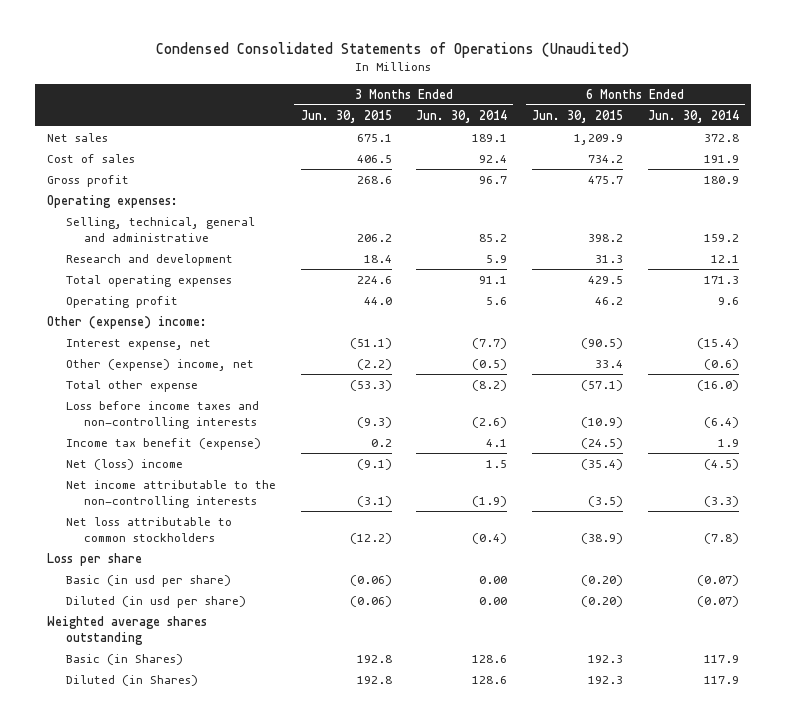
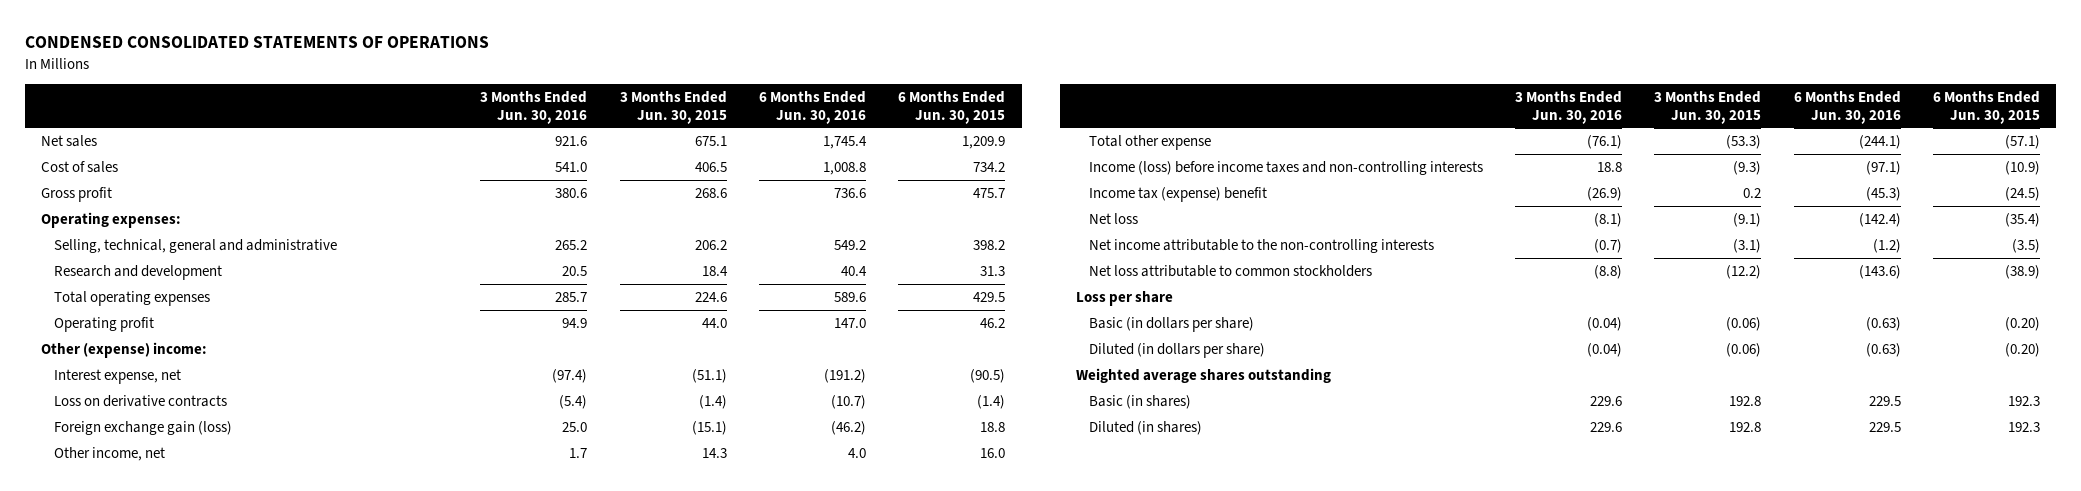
[156,42,630,59] Condensed Consolidated Statements of Operations (Unaudited) -> [24,36,489,49] CONDENSED CONSOLIDATED STATEMENTS OF OPERATIONS
[416,109,508,123] Jun. 30, 2014 -> none
[647,109,739,123] Jun. 30, 2014 -> none
none -> [480,90,588,124] 3 Months Ended Jun. 30, 2016
none -> [758,90,866,124] 6 Months Ended Jun. 30, 2016
none -> [53,394,227,407] Loss on derivative contracts
none -> [53,420,232,435] Foreign exchange gain (loss)
[65,358,254,371] Other (expense) income, net -> [53,446,165,461] Other income, net
[356,358,392,370] (2.2) -> [701,447,727,458] 14.3
[594,359,623,368] 33.4 -> [980,447,1006,458] 16.0
[65,400,259,429] Loss before income taxes and non-controlling interests -> [1088,160,1483,175] Income (loss) before income taxes and non-controlling interests
[65,437,261,450] Income tax benefit (expense) -> [1088,186,1267,202] Income tax (expense) benefit
[65,458,183,470] Net (loss) income -> [1088,212,1138,224] Net loss
[65,574,231,587] Basic (in usd per share) -> [1088,316,1254,332] Basic (in dollars per share)
[65,595,246,608] Diluted (in usd per share) -> [1088,342,1265,358] Diluted (in dollars per share)
[65,653,183,665] Basic (in Shares) -> [1088,394,1191,409] Basic (in shares)
[65,674,198,686] Diluted (in Shares) -> [1088,420,1202,435] Diluted (in shares)

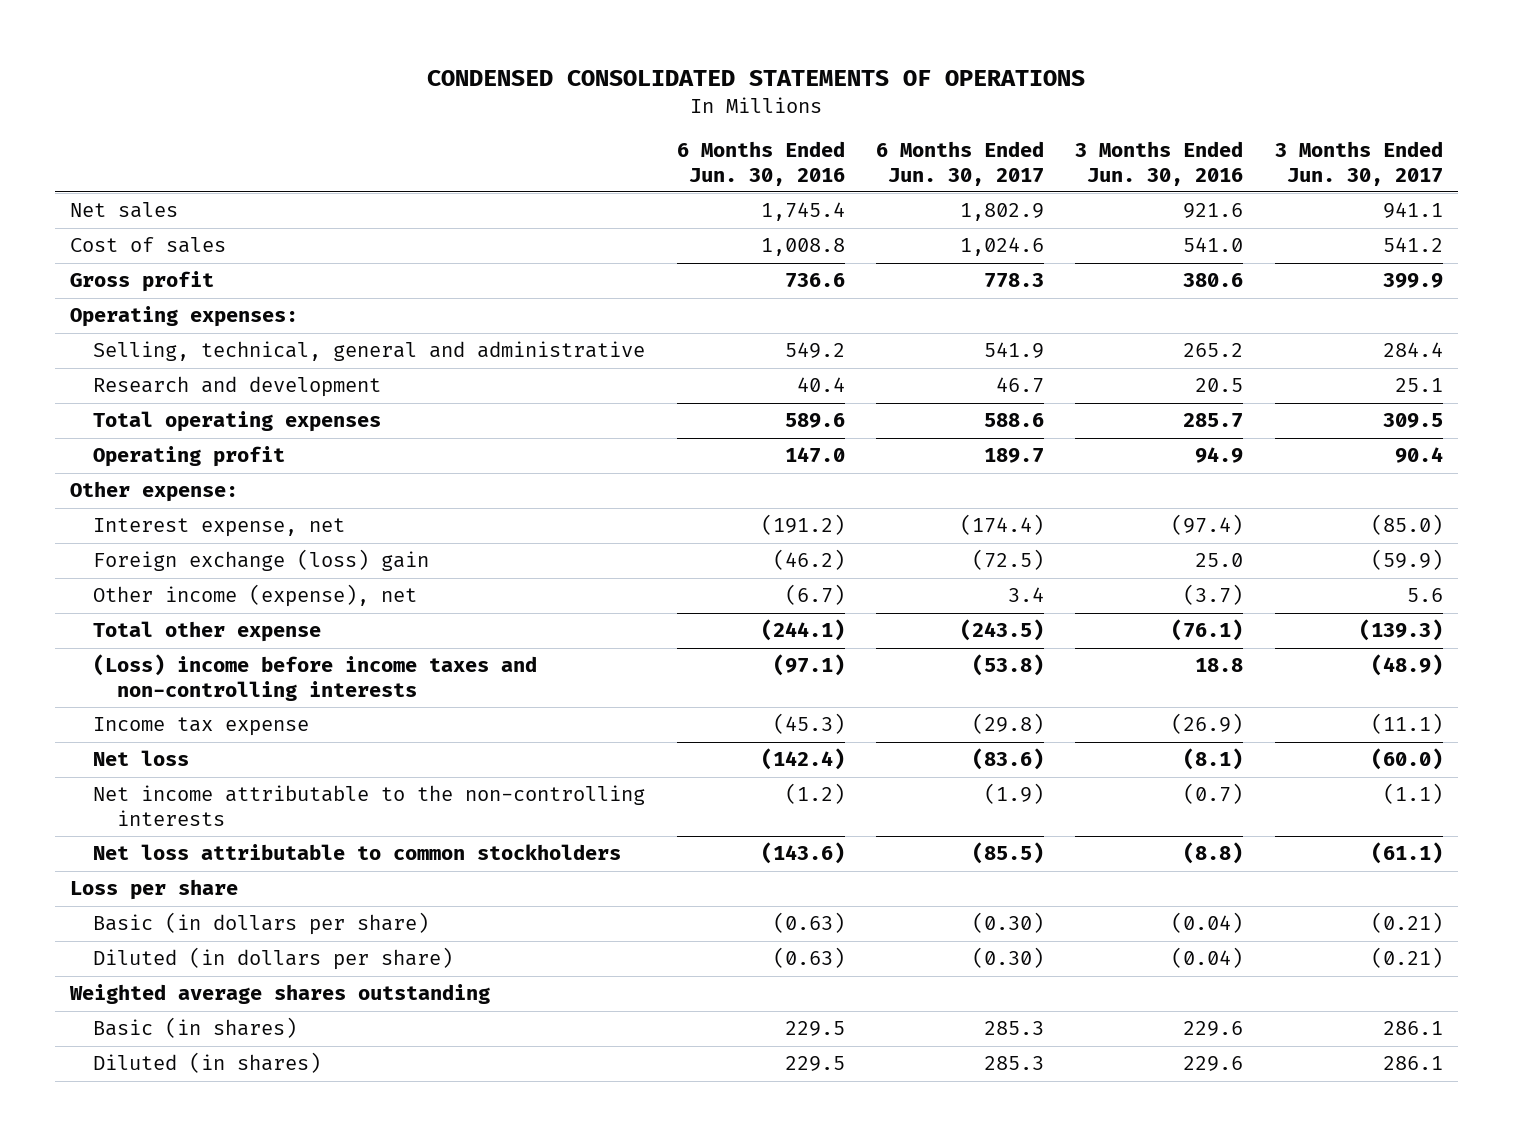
[619,90,727,124] 3 Months Ended Jun. 30, 2015 -> none
[898,90,1006,124] 6 Months Ended Jun. 30, 2015 -> none
none -> [876,140,1045,186] 6 Months Ended Jun. 30, 2017
none -> [1274,140,1443,186] 3 Months Ended Jun. 30, 2017
[40,341,207,358] Other (expense) income: -> [70,481,239,503] Other expense:
[53,394,227,407] Loss on derivative contracts -> none
[53,420,232,435] Foreign exchange gain (loss) -> [93,549,430,572] Foreign exchange (loss) gain
[53,446,165,461] Other income, net -> [93,584,418,608] Other income (expense), net
[569,447,588,458] 1.7 -> [1183,584,1244,606] (3.7)
[847,447,866,458] 4.0 -> [784,584,845,606] (6.7)
[1088,160,1483,175] Income (loss) before income taxes and non-controlling interests -> [93,654,538,701] (Loss) income before income taxes and non-controlling interests
[1088,186,1267,202] Income tax (expense) benefit -> [93,717,310,737] Income tax expense

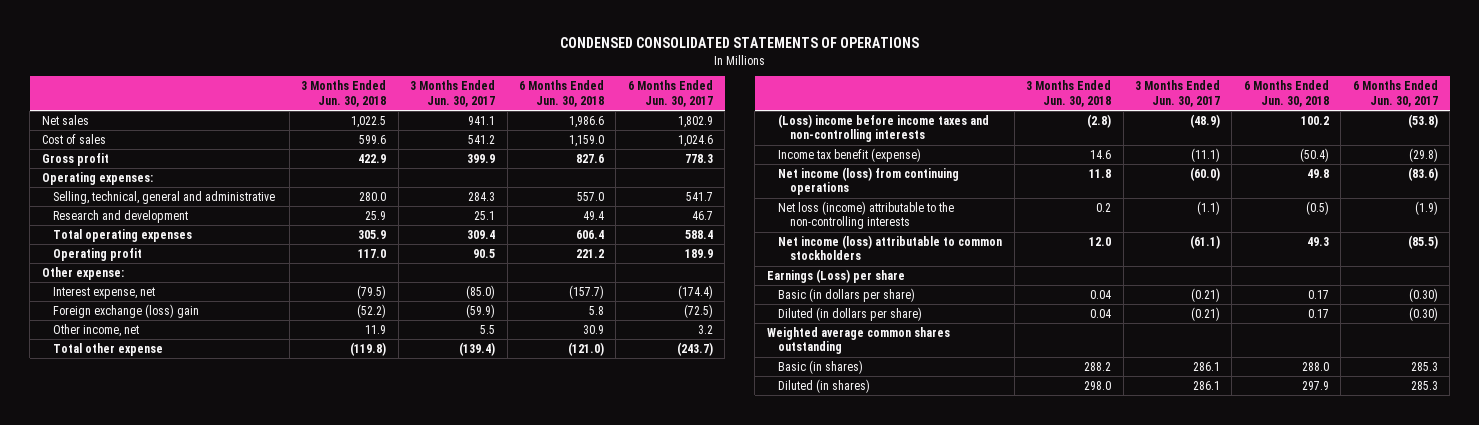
[676,140,845,186] 6 Months Ended Jun. 30, 2016 -> none
[1075,140,1244,186] 3 Months Ended Jun. 30, 2016 -> none
none -> [301,80,387,107] 3 Months Ended Jun. 30, 2018
none -> [518,80,604,107] 6 Months Ended Jun. 30, 2018
[984,342,1045,359] 541.9 -> [685,191,713,201] 541.7
[1382,342,1443,358] 284.4 -> [468,191,496,201] 284.3
[984,413,1045,428] 588.6 -> [684,229,713,239] 588.4
[1382,413,1443,429] 309.5 -> [467,229,496,239] 309.4
[984,448,1045,464] 189.7 -> [684,248,713,258] 189.9
[1394,447,1443,464] 90.4 -> [473,248,496,258] 90.5
[93,584,418,608] Other income (expense), net -> [53,323,140,337] Other income, net
[1008,587,1045,603] 3.4 -> [697,324,713,334] 3.2
[1406,588,1443,603] 5.6 -> [480,324,496,334] 5.5
[960,619,1045,642] (243.5) -> [676,341,713,356] (243.7)
[1358,619,1443,642] (139.3) -> [459,341,496,356] (139.4)
[93,717,310,737] Income tax expense -> [778,147,922,162] Income tax benefit (expense)
[93,750,190,767] Net loss -> [778,166,960,196] Net income (loss) from continuing operations
[93,785,646,826] Net income attributable to the non-controlling interests -> [778,200,955,230] Net loss (income) attributable to the non-controlling interests
[93,844,622,861] Net loss attributable to common stockholders -> [778,234,1003,261] Net income (loss) attributable to common stockholders
[70,879,239,901] Loss per share -> [766,268,905,283] Earnings (Loss) per share
[69,984,491,1005] Weighted average shares outstanding -> [766,326,950,355] Weighted average common shares outstanding

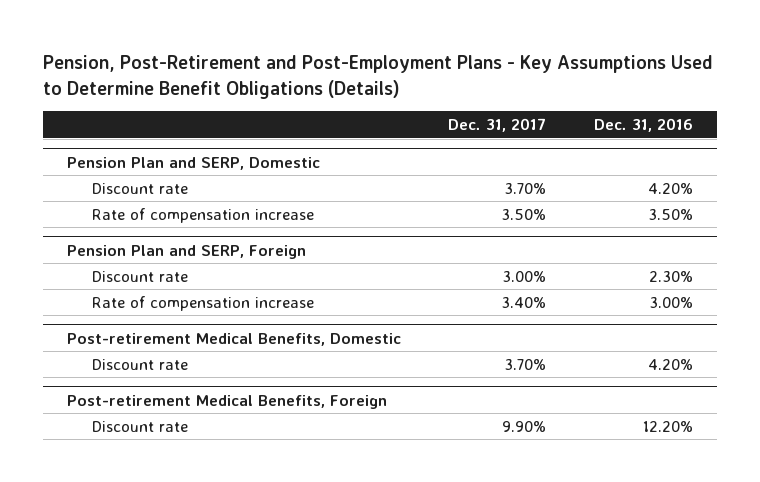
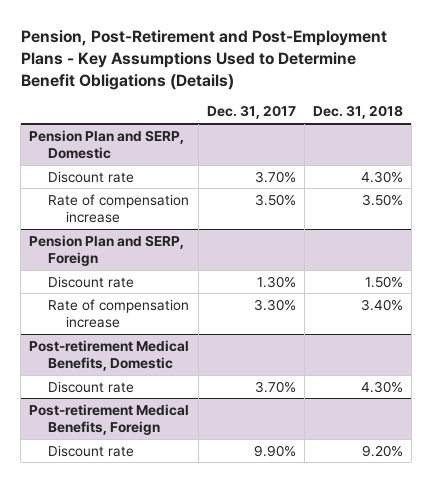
[593,118,693,133] Dec. 31, 2016 -> none
none -> [312,105,403,120] Dec. 31, 2018
[502,270,547,282] 3.00% -> [256,275,296,288] 1.30%
[501,296,547,308] 3.40% -> [253,298,296,311] 3.30%

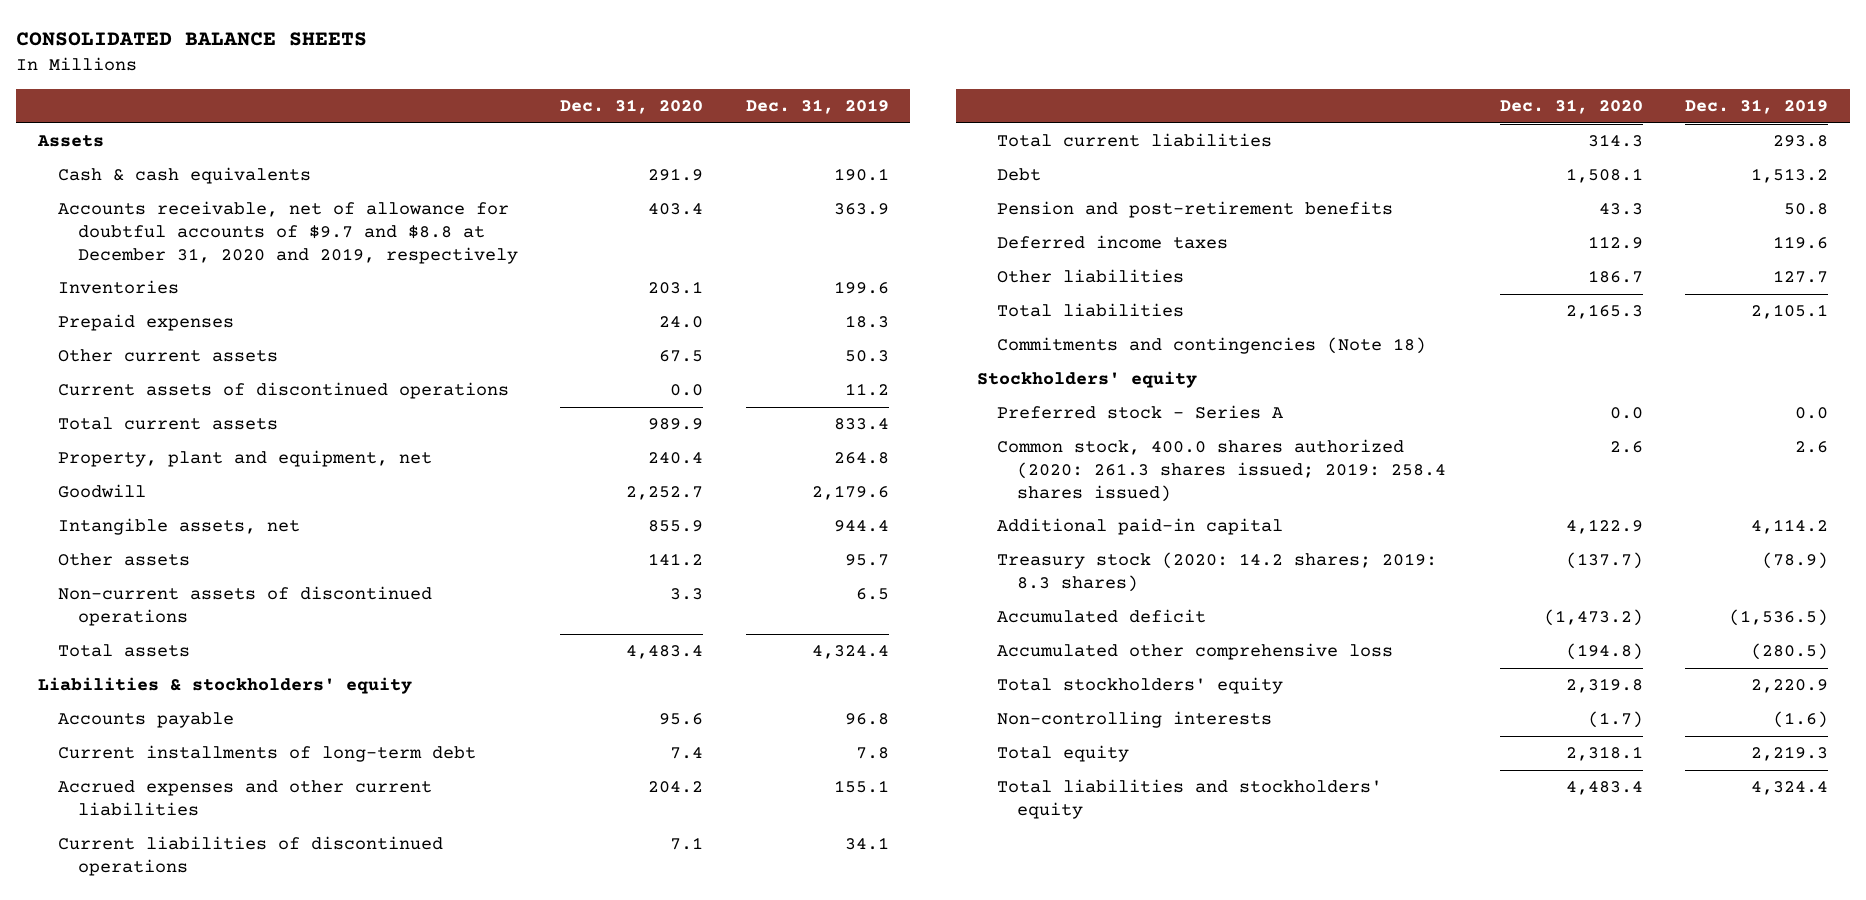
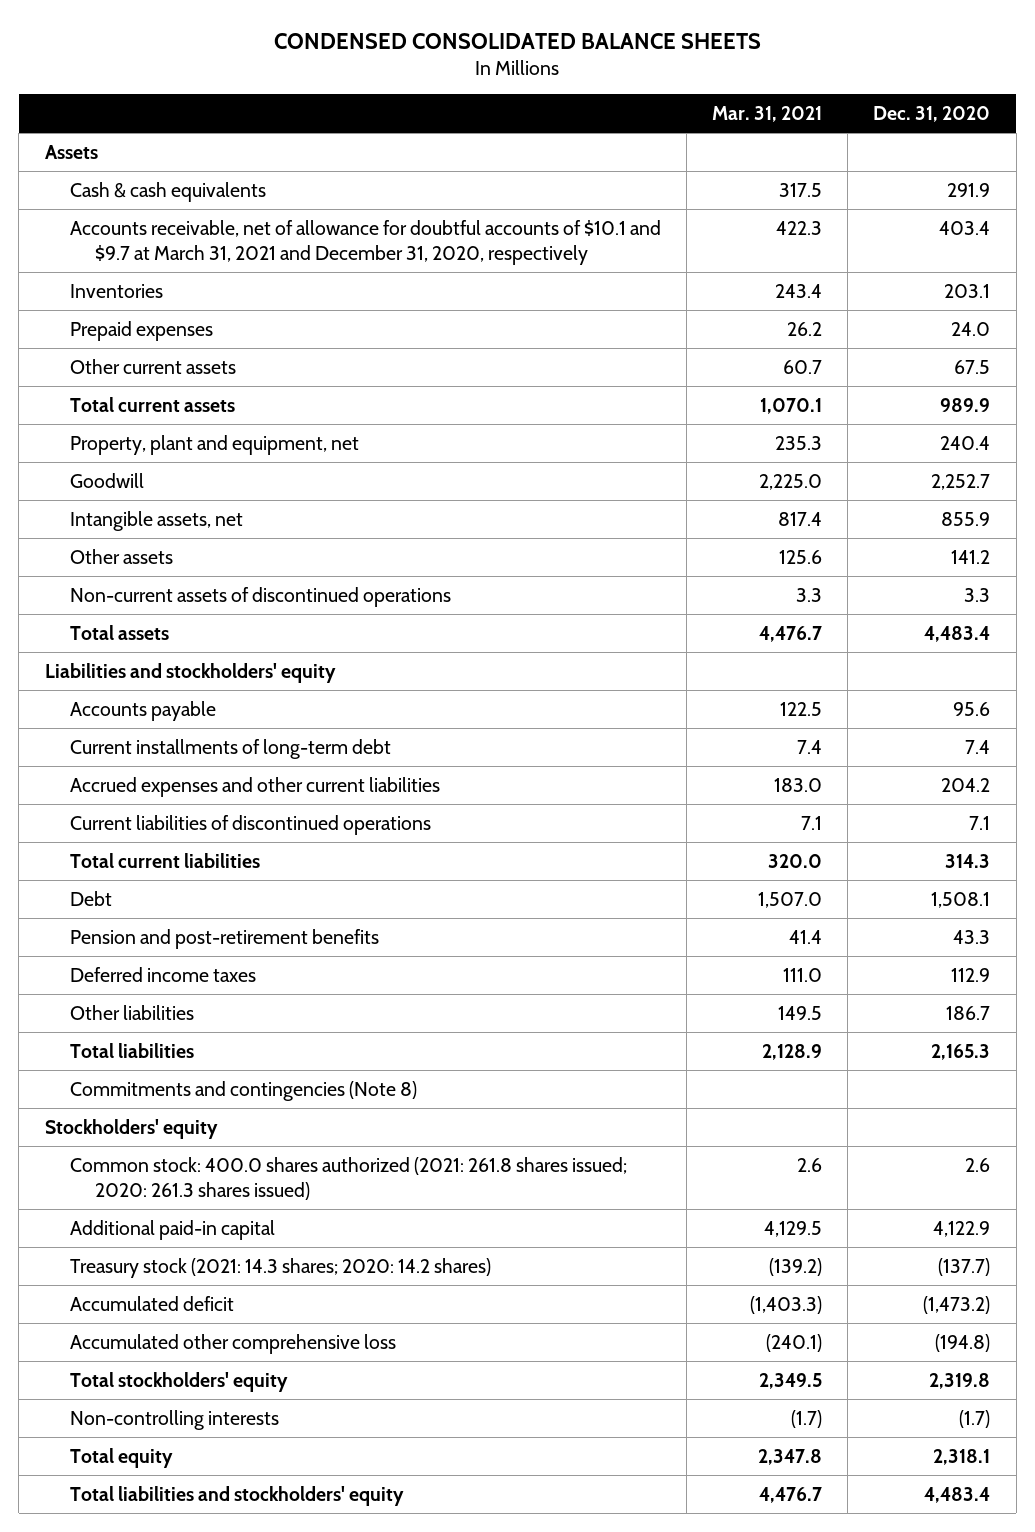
[16,32,368,47] CONSOLIDATED BALANCE SHEETS -> [274,32,762,49] CONDENSED CONSOLIDATED BALANCE SHEETS
[745,99,889,115] Dec. 31, 2019 -> none
none -> [711,106,822,123] Mar. 31, 2021
[57,201,518,264] Accounts receivable, net of allowance for doubtful accounts of $9.7 and $8.8 at December 31, 2020 and 2019, respectively -> [69,219,661,265] Accounts receivable, net of allowance for doubtful accounts of $10.1 and $9.7 at March 31, 2021 and December 31, 2020, respectively
[57,382,509,400] Current assets of discontinued operations -> none
[37,677,412,695] Liabilities & stockholders' equity -> [44,662,336,683] Liabilities and stockholders' equity
[997,337,1427,355] Commitments and contingencies (Note 18) -> [69,1080,417,1101] Commitments and contingencies (Note 8)
[997,405,1284,420] Preferred stock - Series A -> none
[997,439,1447,502] Common stock, 400.0 shares authorized (2020: 261.3 shares issued; 2019: 258.4 shares issued) -> [69,1156,627,1200] Common stock: 400.0 shares authorized (2021: 261.8 shares issued; 2020: 261.3 shares issued)
[997,552,1438,593] Treasury stock (2020: 14.2 shares; 2019: 8.3 shares) -> [69,1257,491,1278] Treasury stock (2021: 14.3 shares; 2020: 14.2 shares)

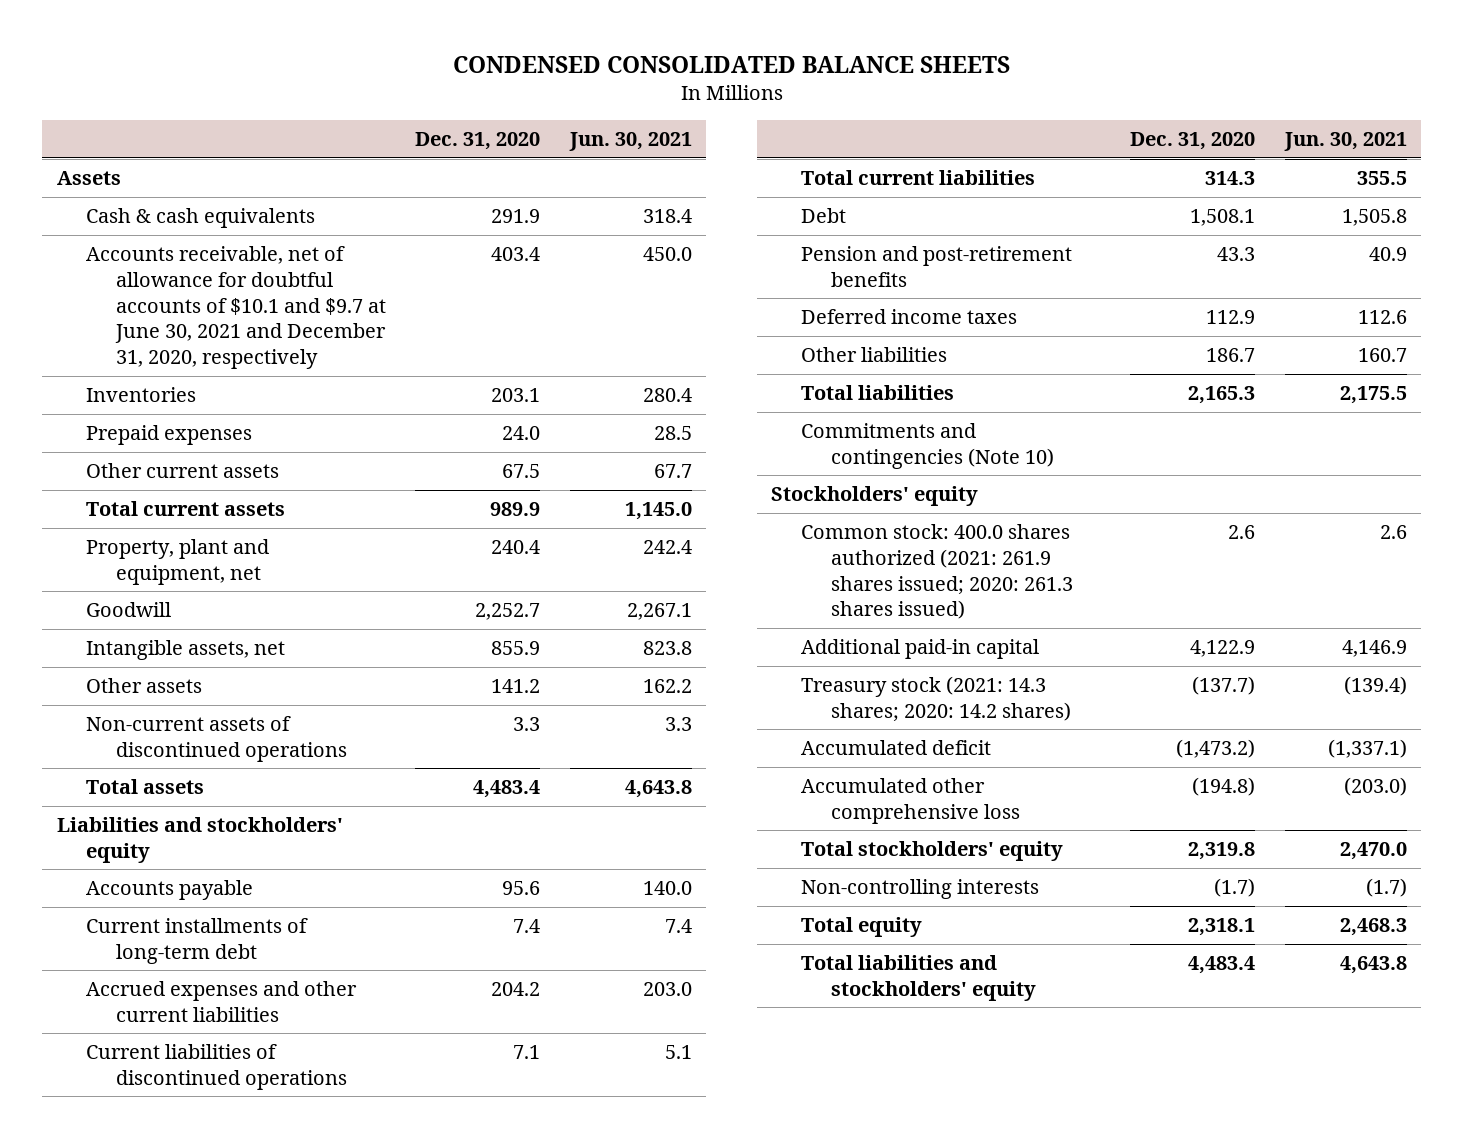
[711,106,822,123] Mar. 31, 2021 -> none
none -> [568,132,692,152] Jun. 30, 2021
[69,219,661,265] Accounts receivable, net of allowance for doubtful accounts of $10.1 and $9.7 at March 31, 2021 and December 31, 2020, respectively -> [86,246,387,370] Accounts receivable, net of allowance for doubtful accounts of $10.1 and $9.7 at June 30, 2021 and December 31, 2020, respectively
[69,1080,417,1101] Commitments and contingencies (Note 8) -> [801,423,1054,469] Commitments and contingencies (Note 10)
[69,1156,627,1200] Common stock: 400.0 shares authorized (2021: 261.8 shares issued; 2020: 261.3 shares issued) -> [801,524,1073,620] Common stock: 400.0 shares authorized (2021: 261.9 shares issued; 2020: 261.3 shares issued)

